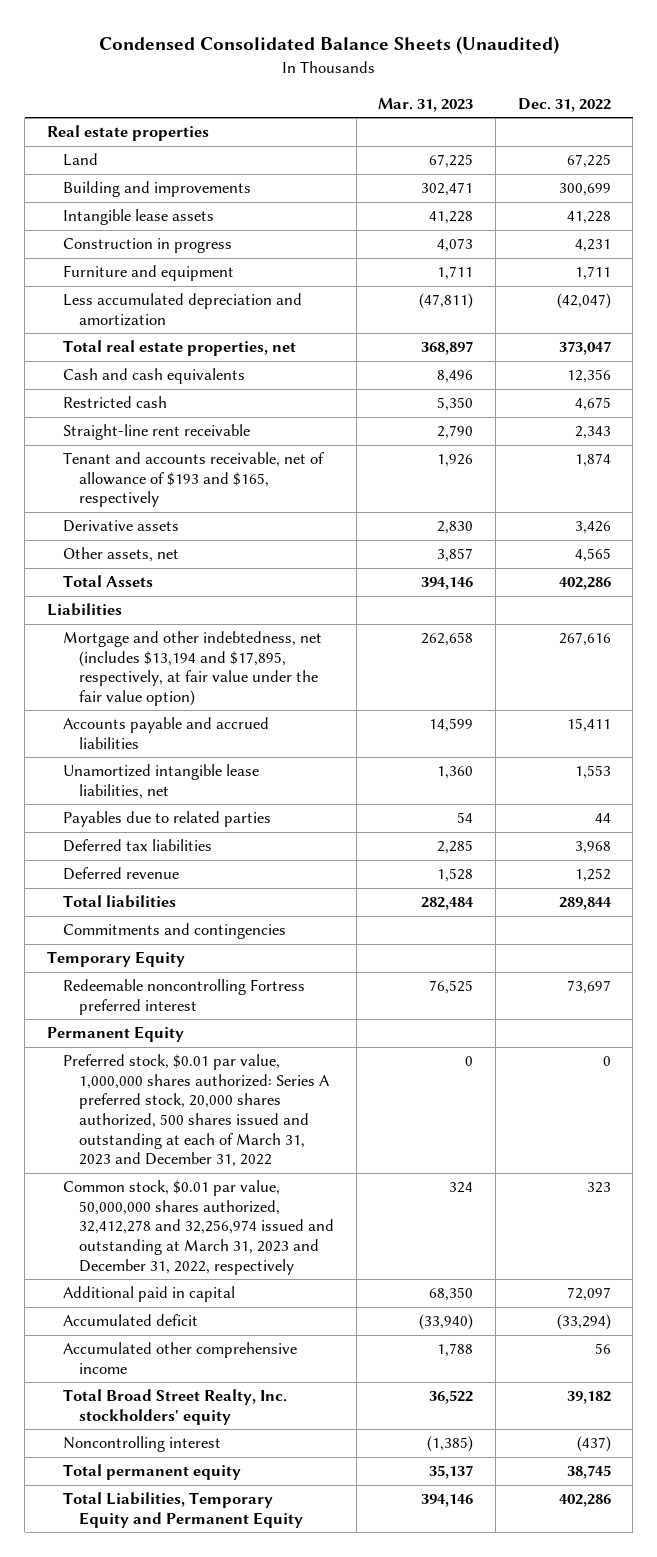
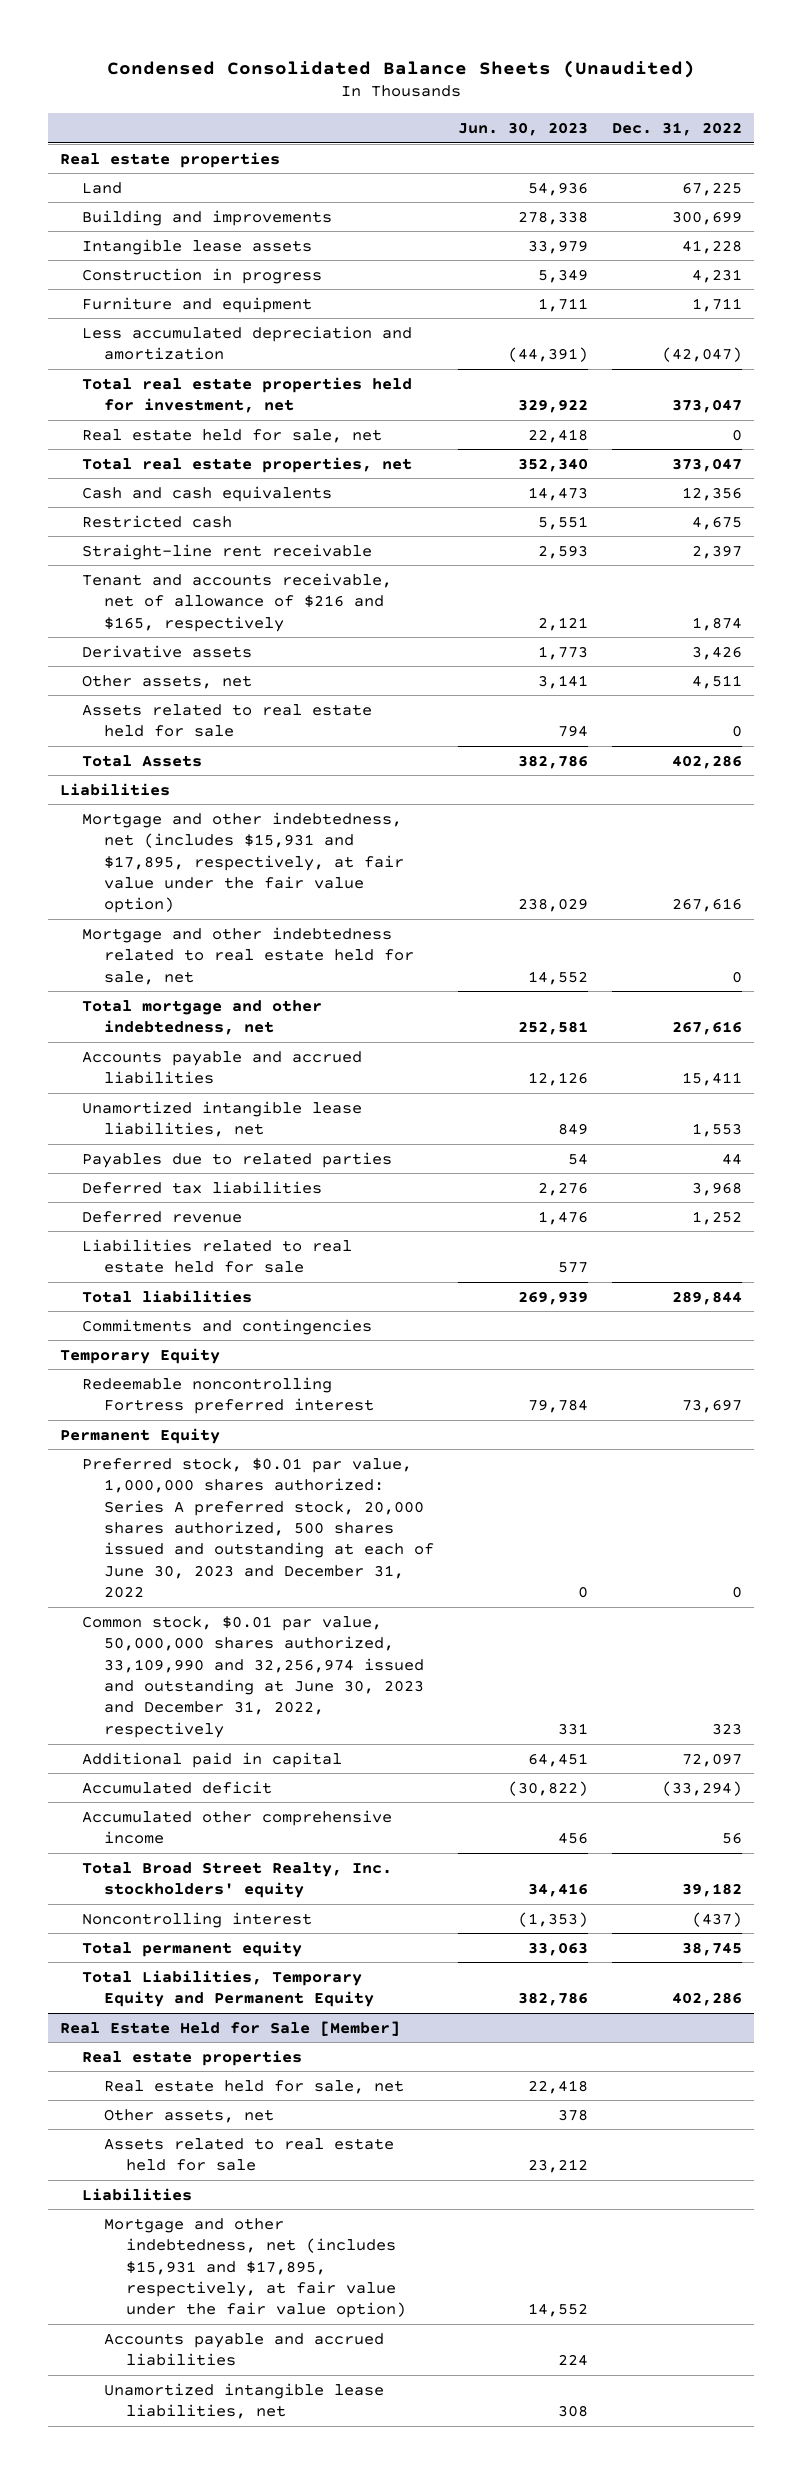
[378,97,474,112] Mar. 31, 2023 -> none
none -> [457,121,588,136] Jun. 30, 2023
none -> [81,376,412,414] Total real estate properties held for investment, net
none -> [81,428,382,443] Real estate held for sale, net
[574,426,611,440] 2,343 -> [691,544,742,559] 2,397
[62,452,324,508] Tenant and accounts receivable, net of allowance of $193 and $165, respectively -> [81,572,392,632] Tenant and accounts receivable, net of allowance of $216 and $165, respectively
[574,548,611,563] 4,565 -> [691,674,742,689] 4,511
none -> [81,703,372,738] Assets related to real estate held for sale
none -> [81,811,404,914] Mortgage and other indebtedness, net (includes $15,931 and $17,895, respectively, at fair value under the fair value option)
none -> [81,926,414,985] Mortgage and other indebtedness related to real estate held for sale, net
[62,631,322,706] Mortgage and other indebtedness, net (includes $13,194 and $17,895, respectively, at fair value under the fair value option) -> [81,999,322,1036] Total mortgage and other indebtedness, net
none -> [81,1238,352,1274] Liabilities related to real estate held for sale
[62,1054,330,1168] Preferred stock, $0.01 par value, 1,000,000 shares authorized: Series A preferred stock, 20,000 shares authorized, 500 shares issued and outstanding at each of March 31, 2023 and December 31, 2022 -> [81,1457,434,1599] Preferred stock, $0.01 par value, 1,000,000 shares authorized: Series A preferred stock, 20,000 shares authorized, 500 shares issued and outstanding at each of June 30, 2023 and December 31, 2022
[62,1180,334,1275] Common stock, $0.01 par value, 50,000,000 shares authorized, 32,412,278 and 32,256,974 issued and outstanding at March 31, 2023 and December 31, 2022, respectively -> [81,1615,424,1738] Common stock, $0.01 par value, 50,000,000 shares authorized, 33,109,990 and 32,256,974 issued and outstanding at June 30, 2023 and December 31, 2022, respectively
none -> [59,2020,400,2036] Real Estate Held for Sale [Member]
none -> [81,2049,302,2066] Real estate properties
none -> [103,2079,404,2094] Real estate held for sale, net
none -> [103,2108,274,2123] Other assets, net
none -> [103,2137,394,2172] Assets related to real estate held for sale
none -> [81,2187,192,2201] Liabilities
none -> [103,2217,406,2319] Mortgage and other indebtedness, net (includes $15,931 and $17,895, respectively, at fair value under the fair value option)
none -> [103,2332,384,2367] Accounts payable and accrued liabilities
none -> [103,2382,384,2420] Unamortized intangible lease liabilities, net

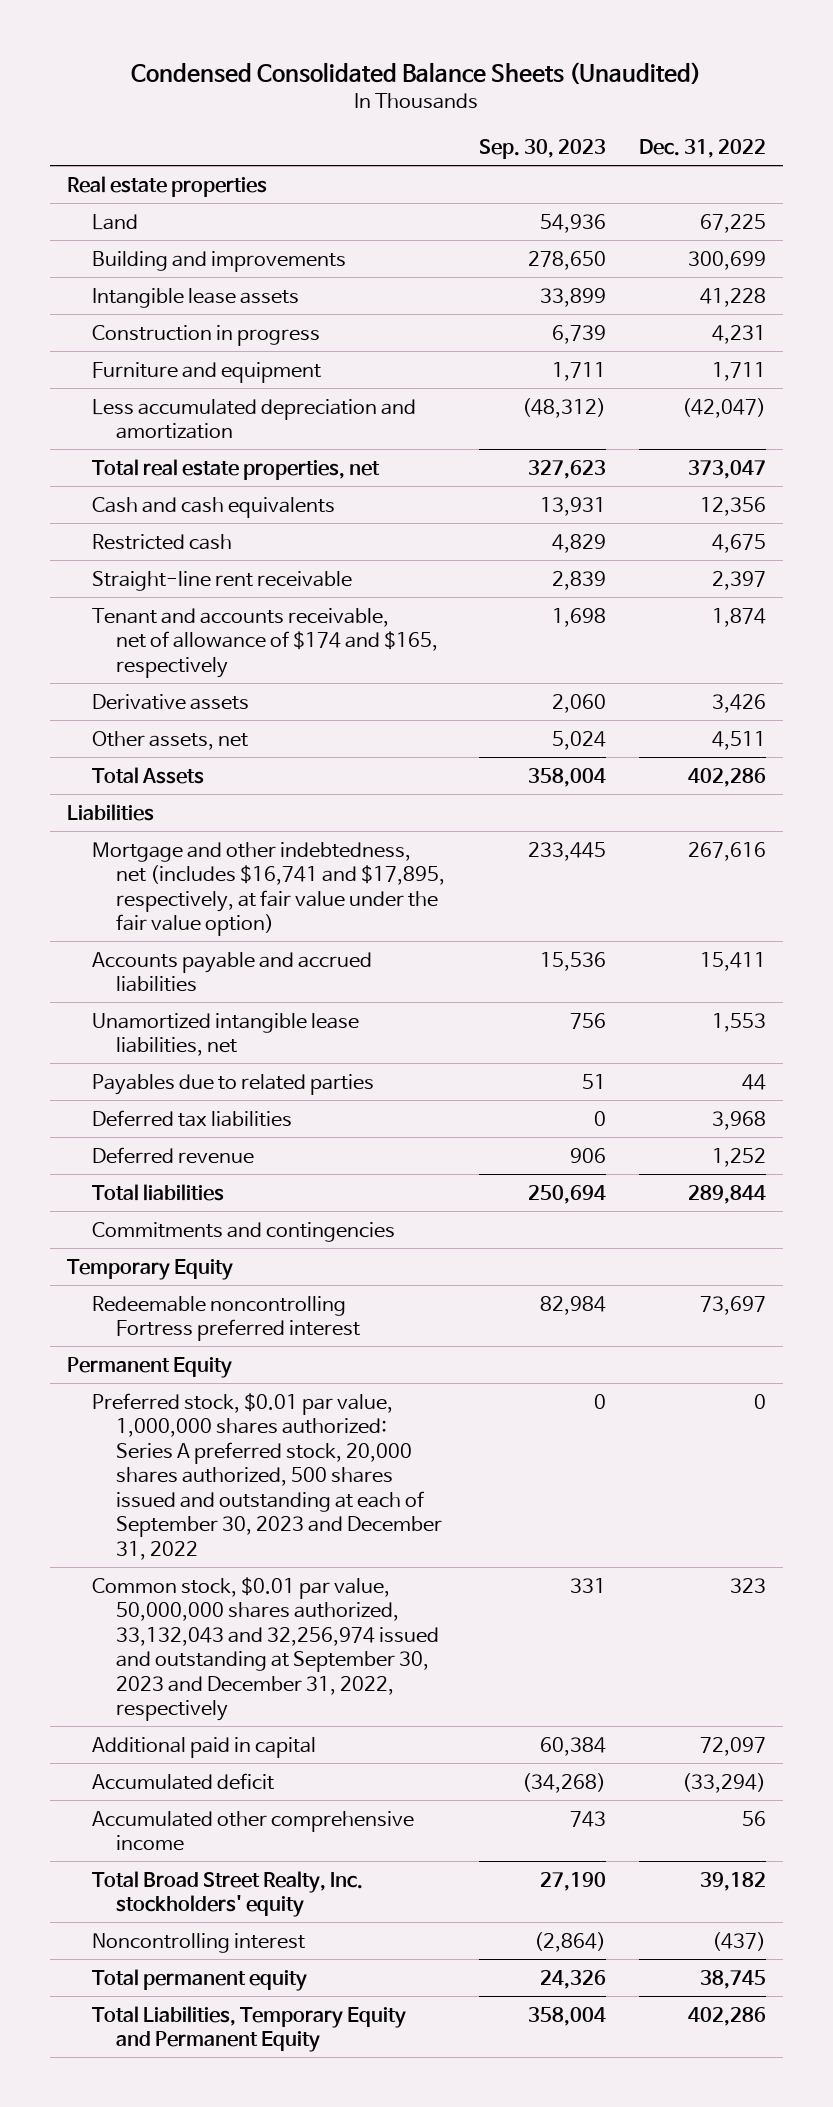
[457,121,588,136] Jun. 30, 2023 -> none
none -> [478,139,606,160] Sep. 30, 2023
[81,376,412,414] Total real estate properties held for investment, net -> none
[81,428,382,443] Real estate held for sale, net -> none
[81,572,392,632] Tenant and accounts receivable, net of allowance of $216 and $165, respectively -> [91,607,439,678] Tenant and accounts receivable, net of allowance of $174 and $165, respectively
[81,703,372,738] Assets related to real estate held for sale -> none
[81,926,414,985] Mortgage and other indebtedness related to real estate held for sale, net -> none
[81,999,322,1036] Total mortgage and other indebtedness, net -> none
[81,811,404,914] Mortgage and other indebtedness, net (includes $15,931 and $17,895, respectively, at fair value under the fair value option) -> [91,841,446,937] Mortgage and other indebtedness, net (includes $16,741 and $17,895, respectively, at fair value under the fair value option)
[81,1238,352,1274] Liabilities related to real estate held for sale -> none
[81,1457,434,1599] Preferred stock, $0.01 par value, 1,000,000 shares authorized: Series A preferred stock, 20,000 shares authorized, 500 shares issued and outstanding at each of June 30, 2023 and December 31, 2022 -> [91,1392,443,1560] Preferred stock, $0.01 par value, 1,000,000 shares authorized: Series A preferred stock, 20,000 shares authorized, 500 shares issued and outstanding at each of September 30, 2023 and December 31, 2022
[81,1615,424,1738] Common stock, $0.01 par value, 50,000,000 shares authorized, 33,109,990 and 32,256,974 issued and outstanding at June 30, 2023 and December 31, 2022, respectively -> [91,1576,440,1722] Common stock, $0.01 par value, 50,000,000 shares authorized, 33,132,043 and 32,256,974 issued and outstanding at September 30, 2023 and December 31, 2022, respectively
[59,2020,400,2036] Real Estate Held for Sale [Member] -> none
[81,2049,302,2066] Real estate properties -> none
[103,2079,404,2094] Real estate held for sale, net -> none
[103,2108,274,2123] Other assets, net -> none
[103,2137,394,2172] Assets related to real estate held for sale -> none
[81,2187,192,2201] Liabilities -> none
[103,2217,406,2319] Mortgage and other indebtedness, net (includes $15,931 and $17,895, respectively, at fair value under the fair value option) -> none
[103,2332,384,2367] Accounts payable and accrued liabilities -> none
[103,2382,384,2420] Unamortized intangible lease liabilities, net -> none

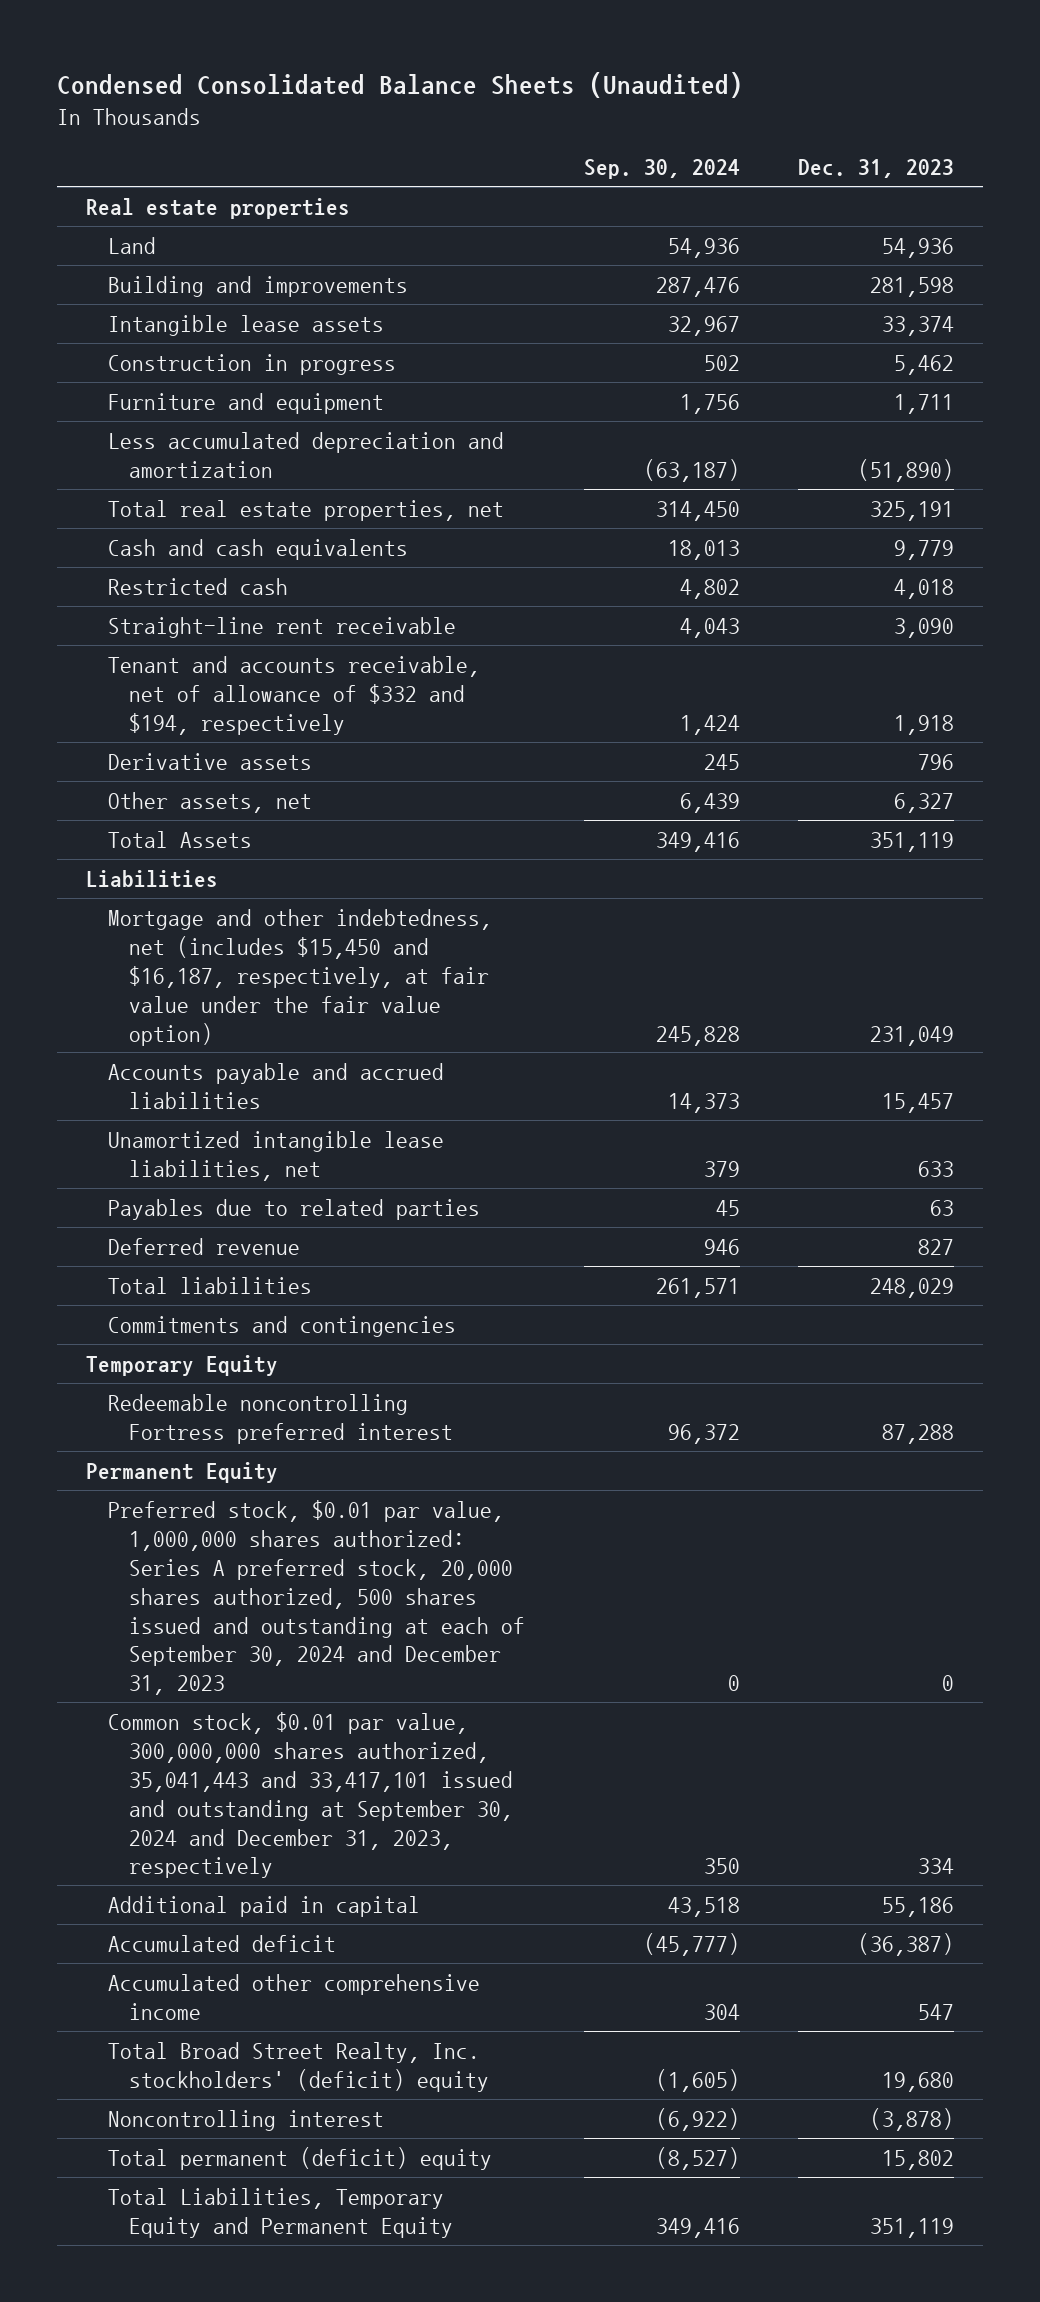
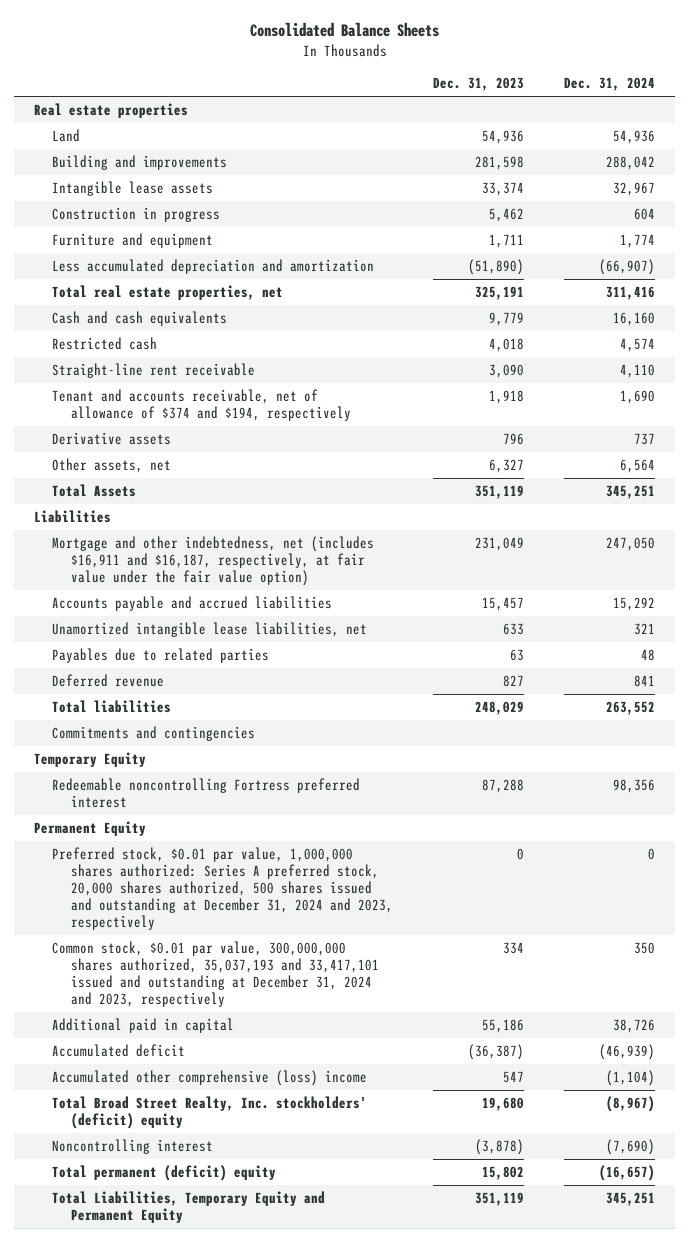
[57,72,744,99] Condensed Consolidated Balance Sheets (Unaudited) -> [249,22,439,38] Consolidated Balance Sheets
[583,159,740,180] Sep. 30, 2024 -> none
none -> [564,77,656,92] Dec. 31, 2024
[107,655,480,735] Tenant and accounts receivable, net of allowance of $332 and $194, respectively -> [52,389,352,422] Tenant and accounts receivable, net of allowance of $374 and $194, respectively
[107,908,492,1046] Mortgage and other indebtedness, net (includes $15,450 and $16,187, respectively, at fair value under the fair value option) -> [52,536,375,586] Mortgage and other indebtedness, net (includes $16,911 and $16,187, respectively, at fair value under the fair value option)
[107,1499,526,1696] Preferred stock, $0.01 par value, 1,000,000 shares authorized: Series A preferred stock, 20,000 shares authorized, 500 shares issued and outstanding at each of September 30, 2024 and December 31, 2023 -> [52,847,394,930] Preferred stock, $0.01 par value, 1,000,000 shares authorized: Series A preferred stock, 20,000 shares authorized, 500 shares issued and outstanding at December 31, 2024 and 2023, respectively
[107,1711,514,1879] Common stock, $0.01 par value, 300,000,000 shares authorized, 35,041,443 and 33,417,101 issued and outstanding at September 30, 2024 and December 31, 2023, respectively -> [52,941,380,1007] Common stock, $0.01 par value, 300,000,000 shares authorized, 35,037,193 and 33,417,101 issued and outstanding at December 31, 2024 and 2023, respectively
[107,1973,480,2020] Accumulated other comprehensive income -> [52,1070,368,1087] Accumulated other comprehensive (loss) income

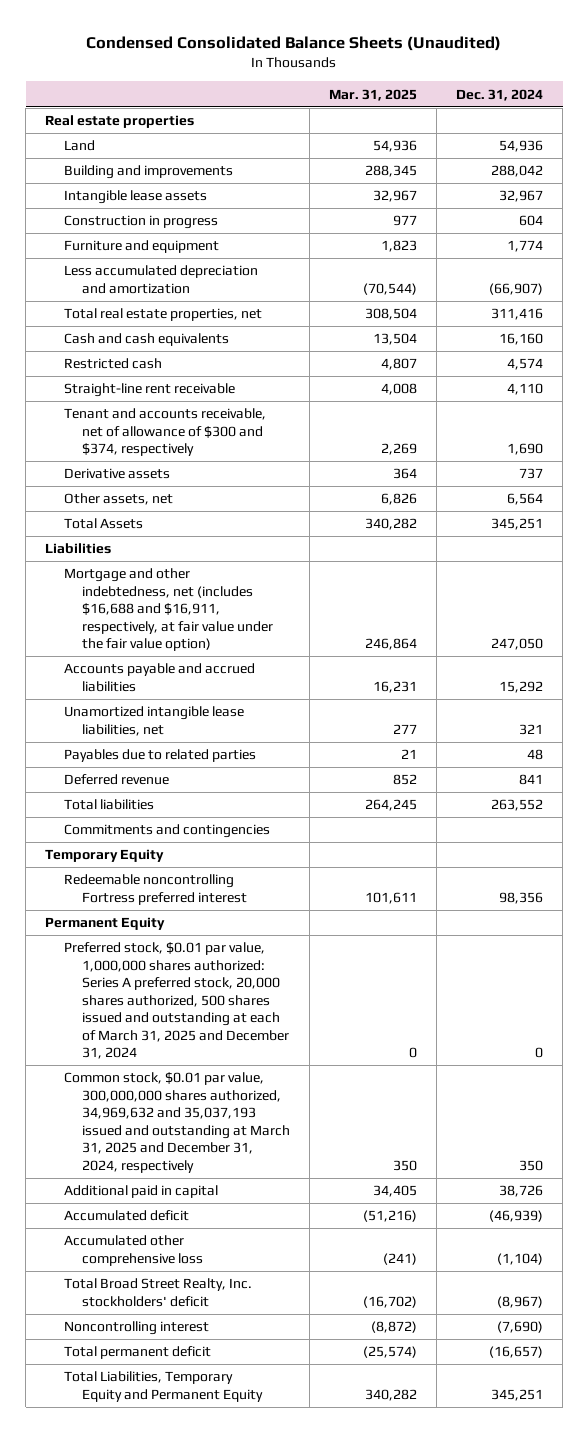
[249,22,439,38] Consolidated Balance Sheets -> [86,35,502,51] Condensed Consolidated Balance Sheets (Unaudited)
[433,77,525,92] Dec. 31, 2023 -> none
none -> [329,88,418,101] Mar. 31, 2025
[52,389,352,422] Tenant and accounts receivable, net of allowance of $374 and $194, respectively -> [63,408,266,457] Tenant and accounts receivable, net of allowance of $300 and $374, respectively
[52,536,375,586] Mortgage and other indebtedness, net (includes $16,911 and $16,187, respectively, at fair value under the fair value option) -> [63,568,274,652] Mortgage and other indebtedness, net (includes $16,688 and $16,911, respectively, at fair value under the fair value option)
[52,847,394,930] Preferred stock, $0.01 par value, 1,000,000 shares authorized: Series A preferred stock, 20,000 shares authorized, 500 shares issued and outstanding at December 31, 2024 and 2023, respectively -> [63,942,290,1060] Preferred stock, $0.01 par value, 1,000,000 shares authorized: Series A preferred stock, 20,000 shares authorized, 500 shares issued and outstanding at each of March 31, 2025 and December 31, 2024
[52,941,380,1007] Common stock, $0.01 par value, 300,000,000 shares authorized, 35,037,193 and 33,417,101 issued and outstanding at December 31, 2024 and 2023, respectively -> [63,1072,291,1173] Common stock, $0.01 par value, 300,000,000 shares authorized, 34,969,632 and 35,037,193 issued and outstanding at March 31, 2025 and December 31, 2024, respectively
[52,1070,368,1087] Accumulated other comprehensive (loss) income -> [63,1235,204,1266] Accumulated other comprehensive loss
[52,1096,368,1130] Total Broad Street Realty, Inc. stockholders' (deficit) equity -> [63,1278,252,1307] Total Broad Street Realty, Inc. stockholders' deficit
[52,1165,277,1182] Total permanent (deficit) equity -> [63,1346,211,1360] Total permanent deficit

